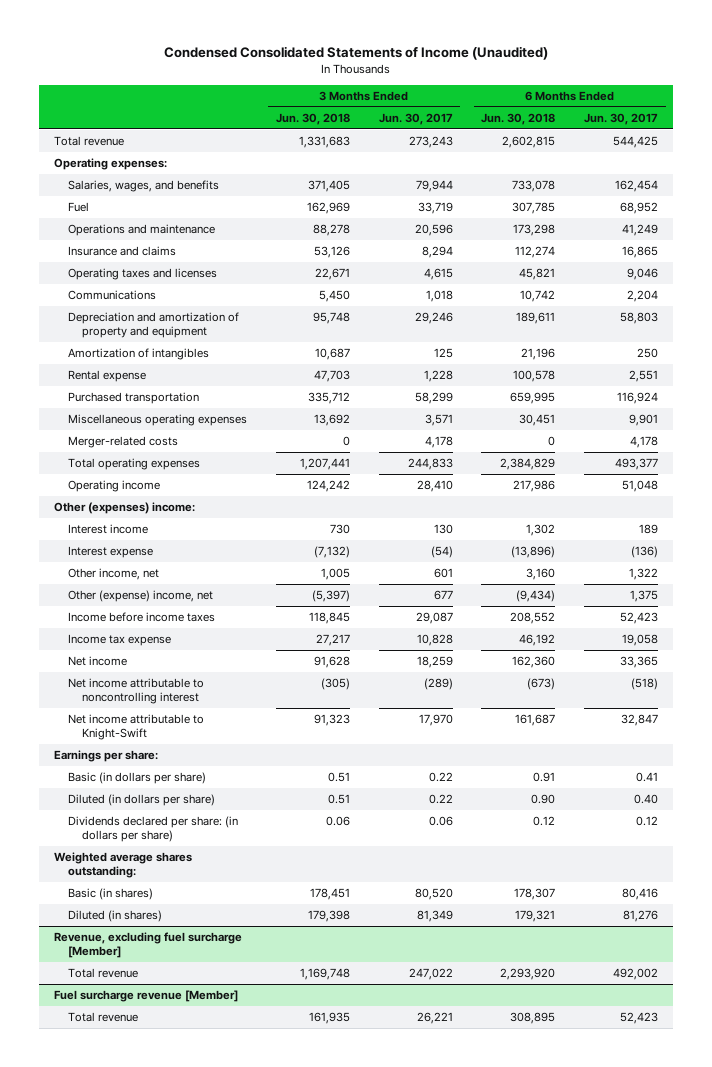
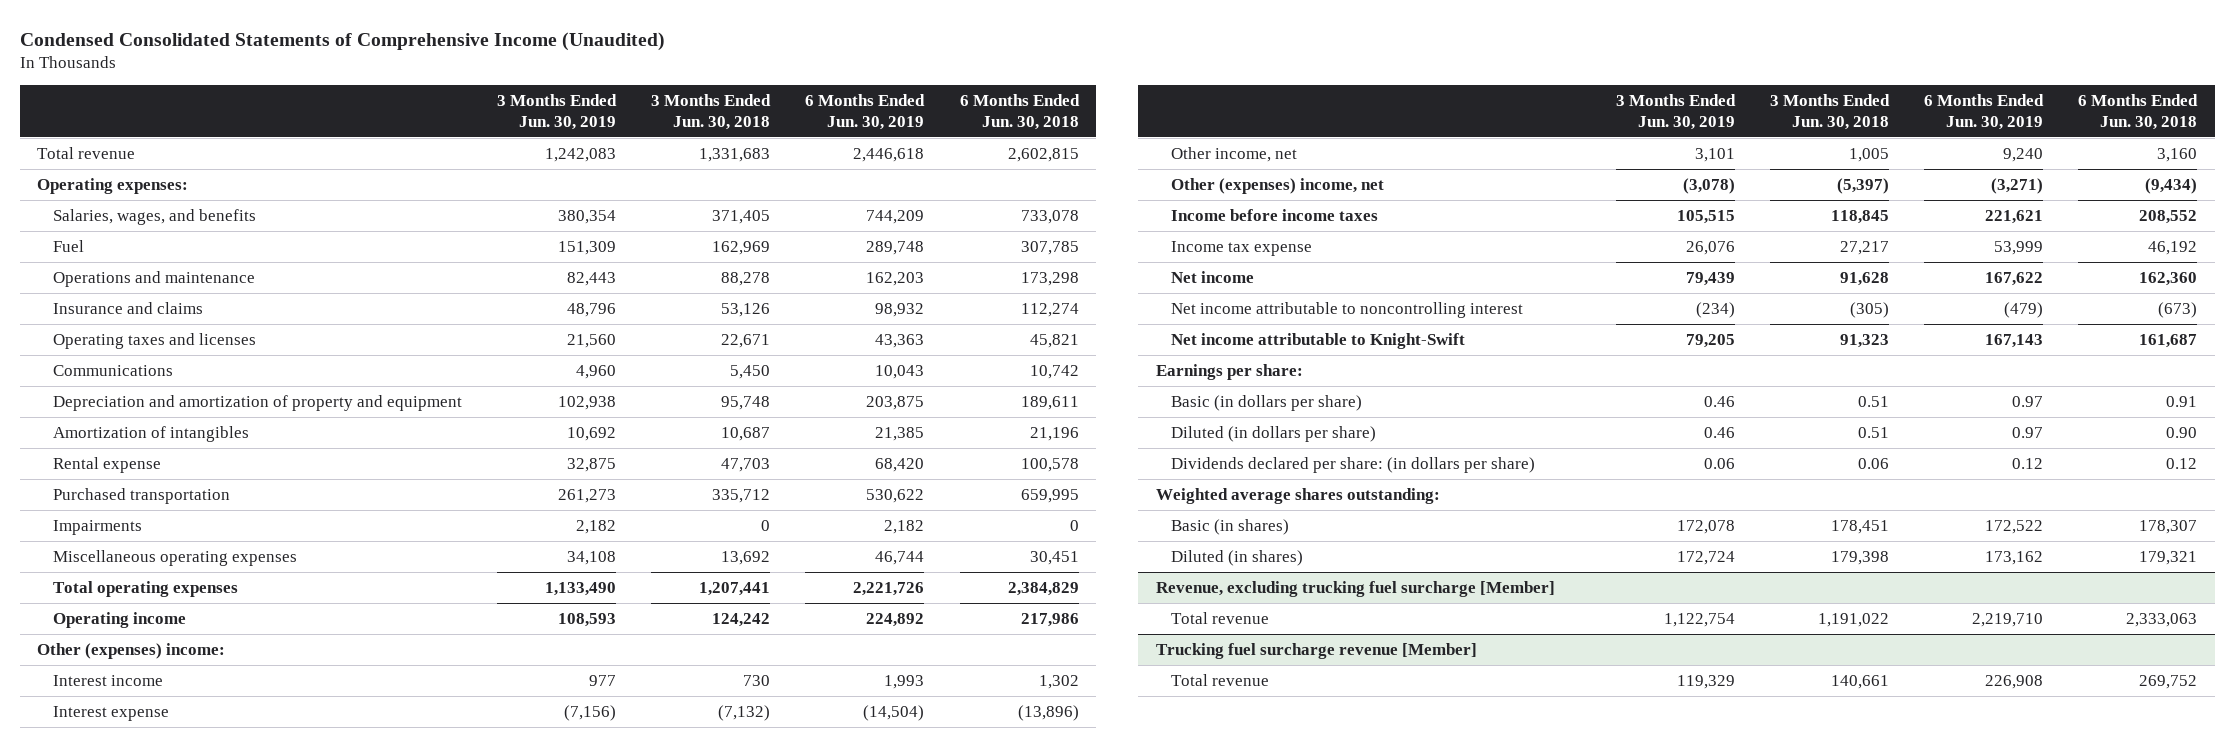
[164,46,549,61] Condensed Consolidated Statements of Income (Unaudited) -> [19,31,665,51] Condensed Consolidated Statements of Comprehensive Income (Unaudited)
[378,112,453,125] Jun. 30, 2017 -> none
[584,112,659,125] Jun. 30, 2017 -> none
none -> [496,94,617,130] 3 Months Ended Jun. 30, 2019
none -> [805,94,926,130] 6 Months Ended Jun. 30, 2019
none -> [52,520,142,536] Impairments
[67,436,178,449] Merger-related costs -> none
[67,590,213,603] Other (expense) income, net -> [1171,178,1385,195] Other (expenses) income, net
[53,932,242,959] Revenue, excluding fuel surcharge [Member] -> [1155,581,1555,598] Revenue, excluding trucking fuel surcharge [Member]
[299,968,350,981] 1,169,748 -> [1817,613,1889,628] 1,191,022
[500,968,556,981] 2,293,920 -> [2126,613,2198,628] 2,333,063
[53,990,238,1003] Fuel surcharge revenue [Member] -> [1155,643,1477,660] Trucking fuel surcharge revenue [Member]
[308,1012,350,1025] 161,935 -> [1830,675,1889,690] 140,661
[510,1012,556,1025] 308,895 -> [2139,675,2198,690] 269,752

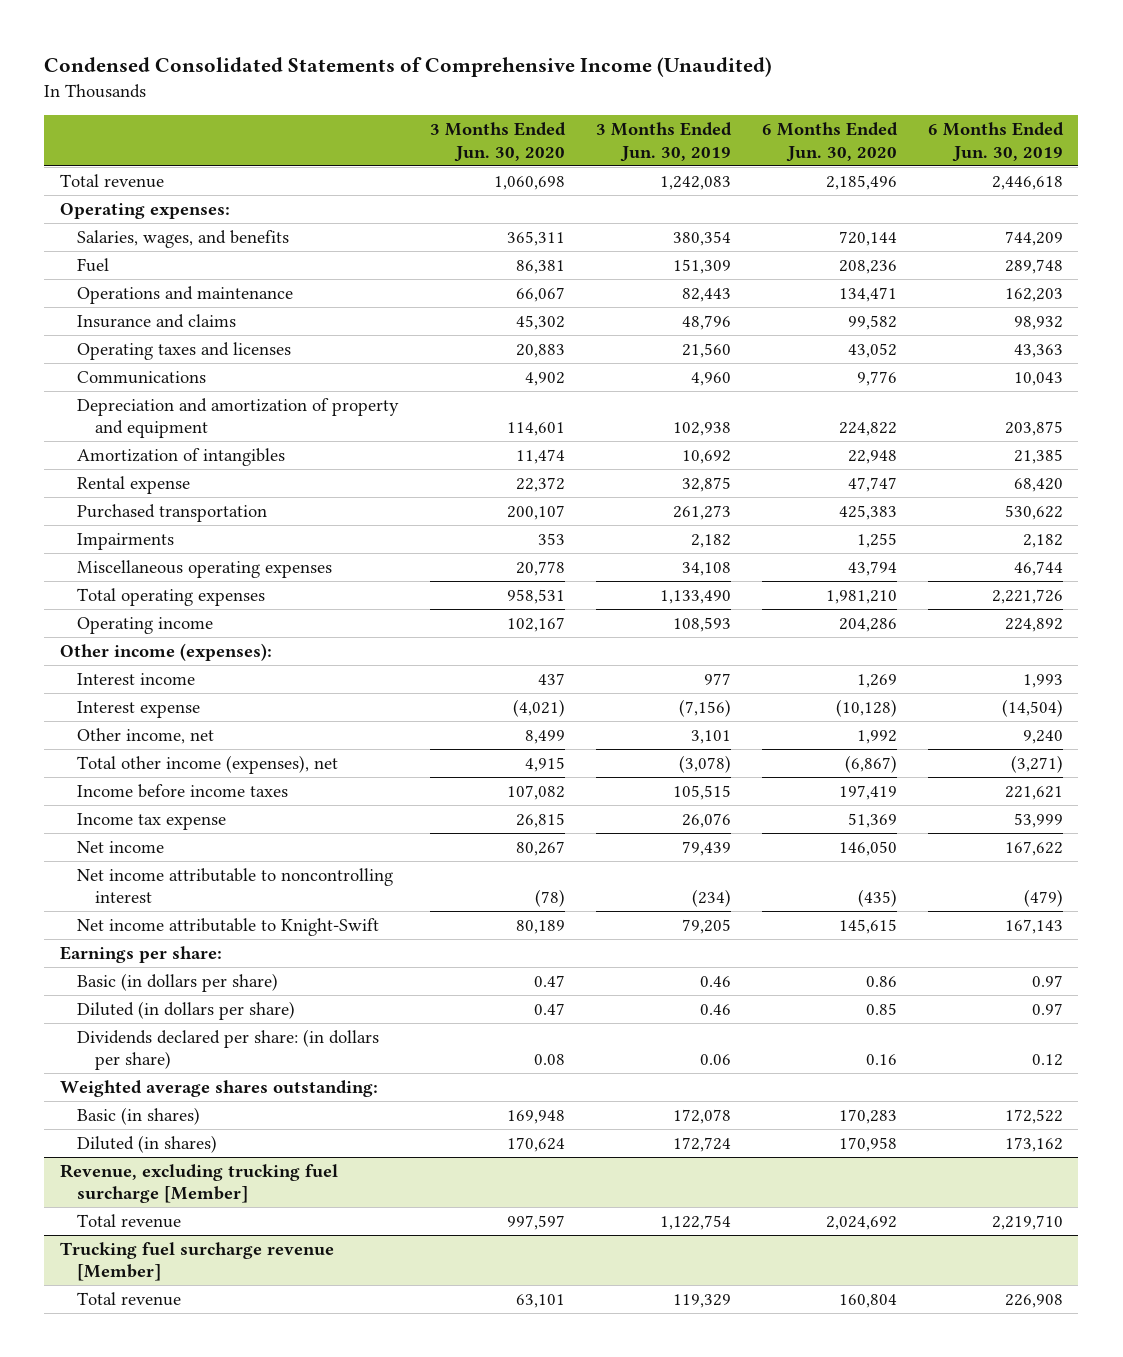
[651,94,772,130] 3 Months Ended Jun. 30, 2018 -> none
[959,94,1080,130] 6 Months Ended Jun. 30, 2018 -> none
none -> [430,122,567,162] 3 Months Ended Jun. 30, 2020
none -> [761,122,898,162] 6 Months Ended Jun. 30, 2020
[37,643,226,660] Other (expenses) income: -> [59,642,272,661] Other income (expenses):
[1171,178,1385,195] Other (expenses) income, net -> [77,754,339,774] Total other income (expenses), net

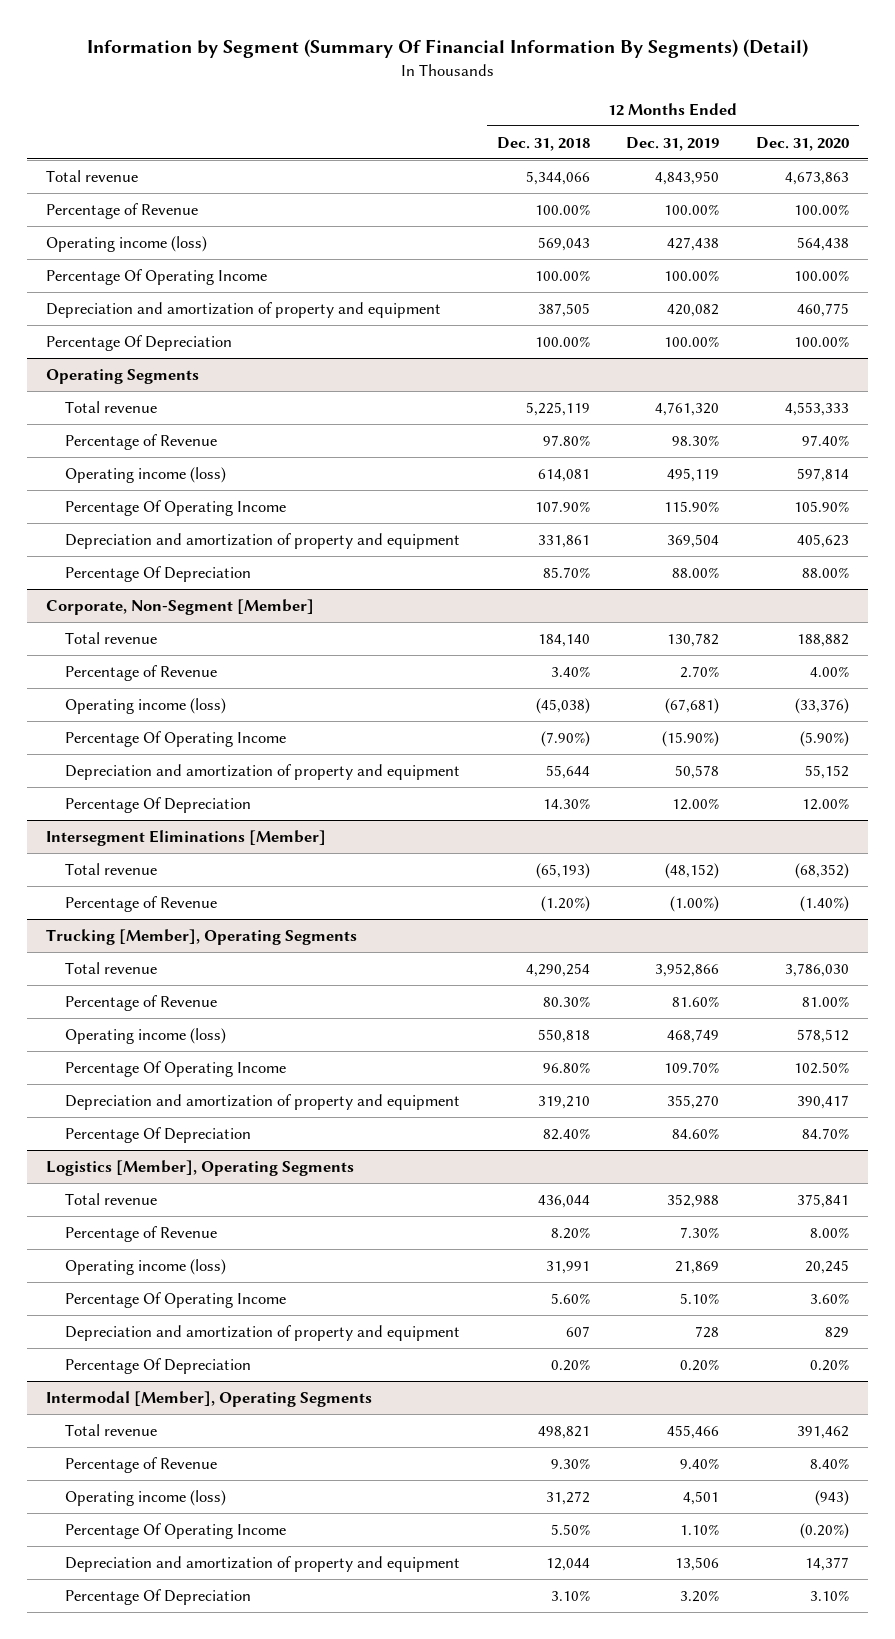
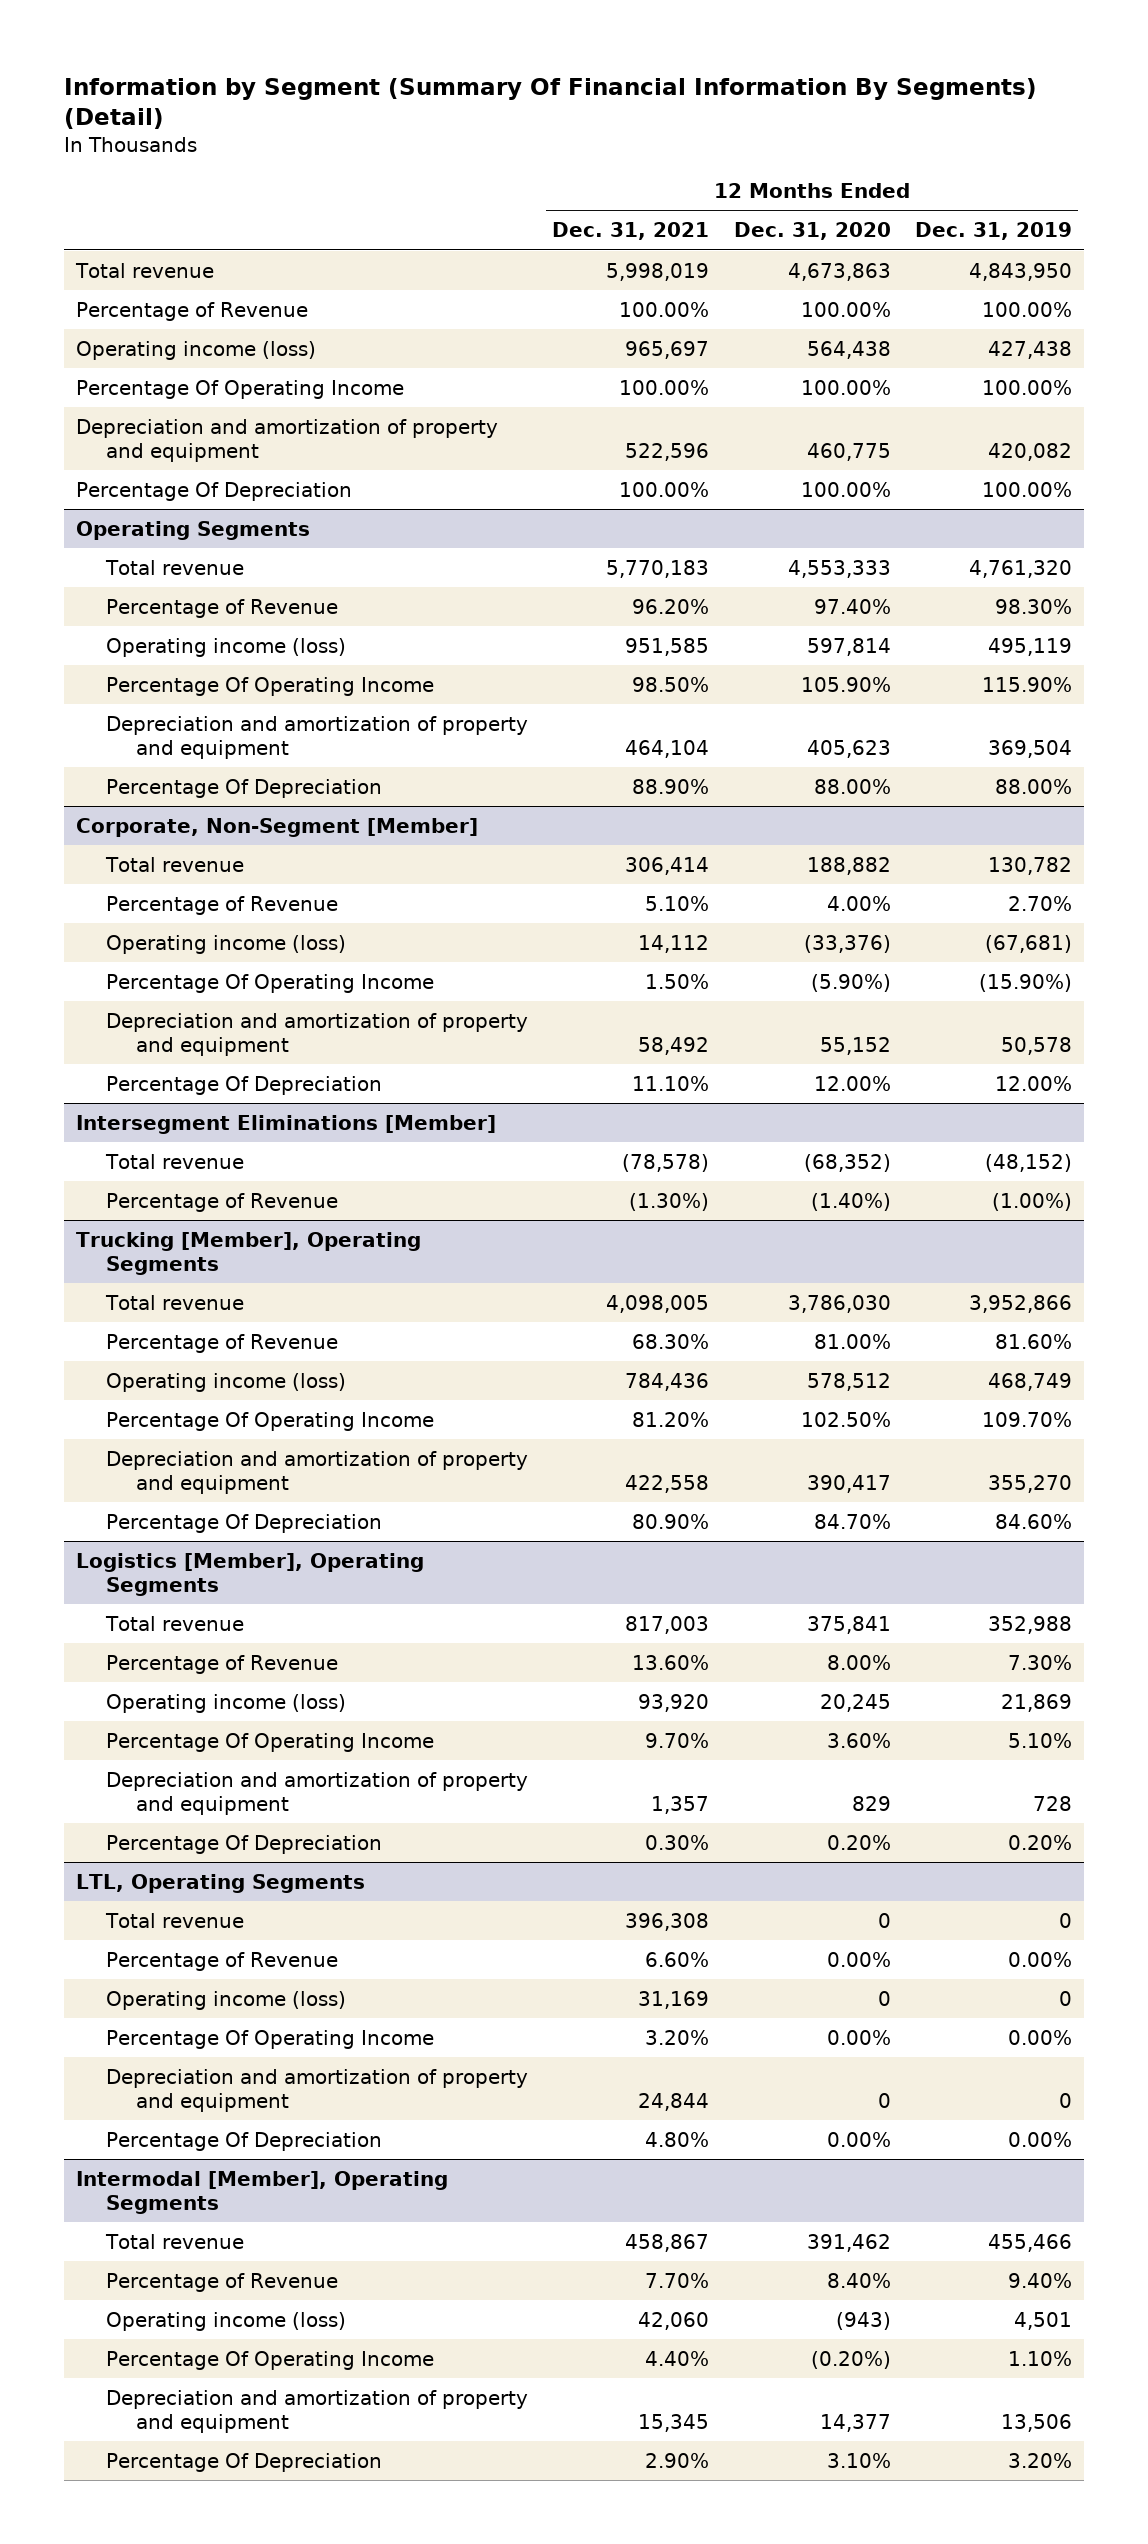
[496,136,590,151] Dec. 31, 2018 -> none
none -> [552,222,710,241] Dec. 31, 2021
none -> [76,1873,366,1893] LTL, Operating Segments
none -> [105,1912,245,1928] Total revenue
none -> [106,1951,339,1971] Percentage of Revenue
none -> [106,1990,347,2010] Operating income (loss)
none -> [106,2029,435,2049] Percentage Of Operating Income
none -> [106,2068,529,2112] Depreciation and amortization of property and equipment
none -> [106,2131,383,2151] Percentage Of Depreciation

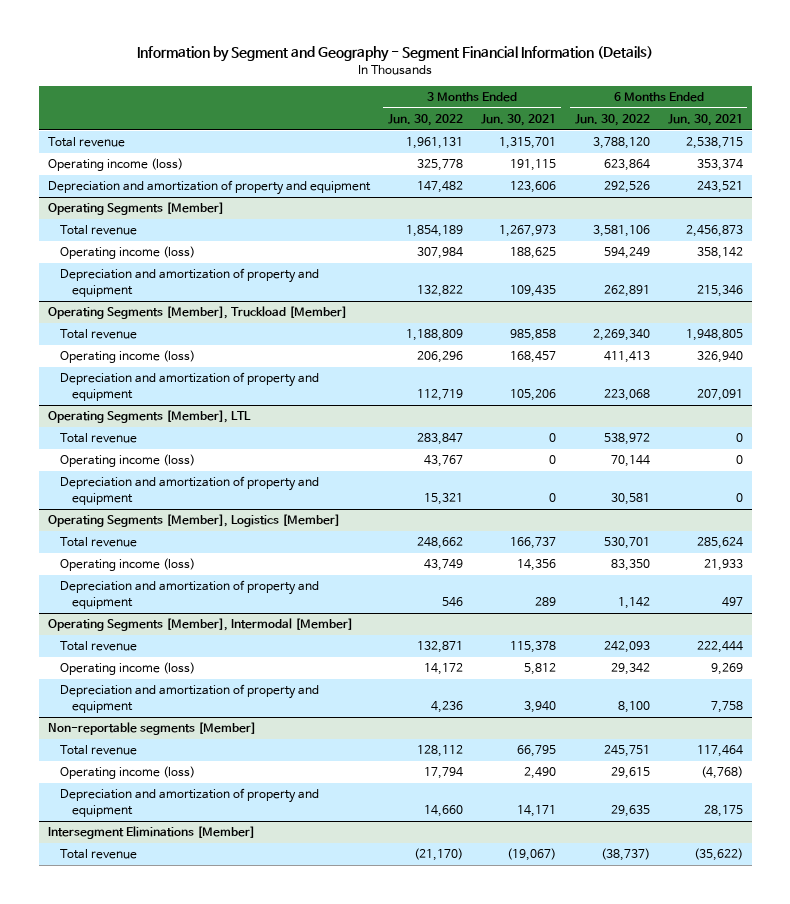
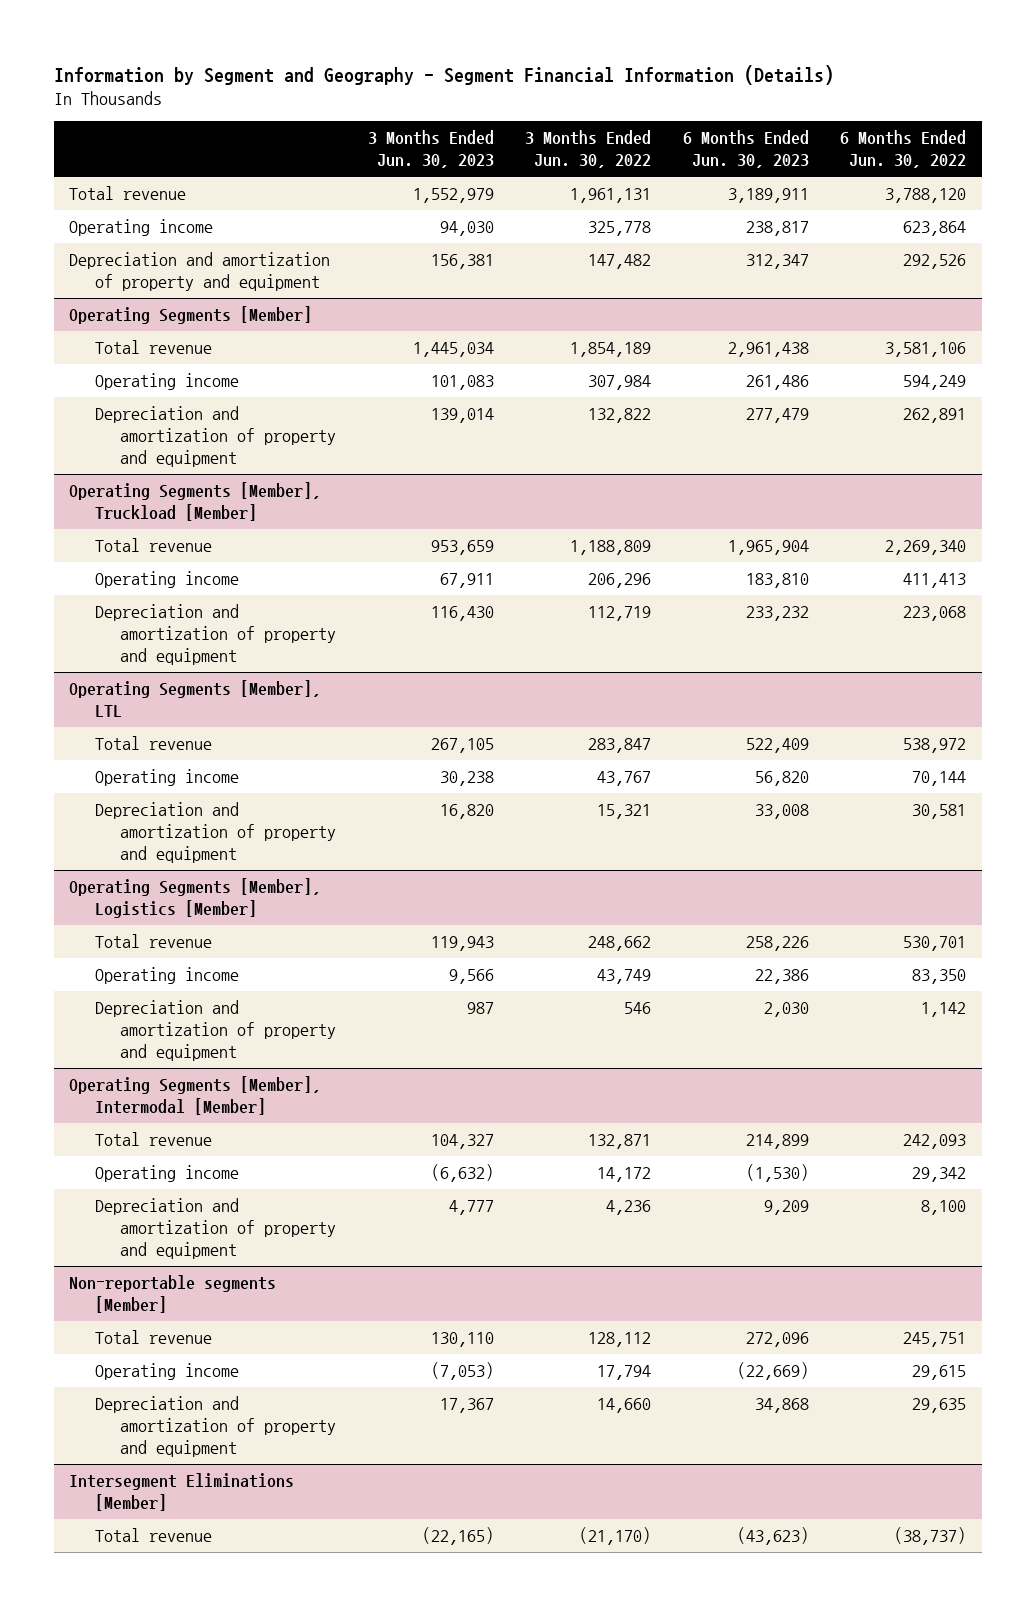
[481,114,557,127] Jun. 30, 2021 -> none
[667,114,743,127] Jun. 30, 2021 -> none
none -> [367,130,494,169] 3 Months Ended Jun. 30, 2023
none -> [682,130,809,169] 6 Months Ended Jun. 30, 2023
[47,158,183,172] Operating income (loss) -> [69,218,214,236] Operating income
[60,246,196,260] Operating income (loss) -> [94,372,239,390] Operating income
[60,350,196,364] Operating income (loss) -> [94,570,239,588] Operating income
[60,454,196,468] Operating income (loss) -> [94,768,239,786] Operating income
[60,558,196,572] Operating income (loss) -> [94,966,239,984] Operating income
[60,662,196,676] Operating income (loss) -> [94,1164,239,1182] Operating income
[60,766,196,780] Operating income (loss) -> [94,1362,239,1380] Operating income

